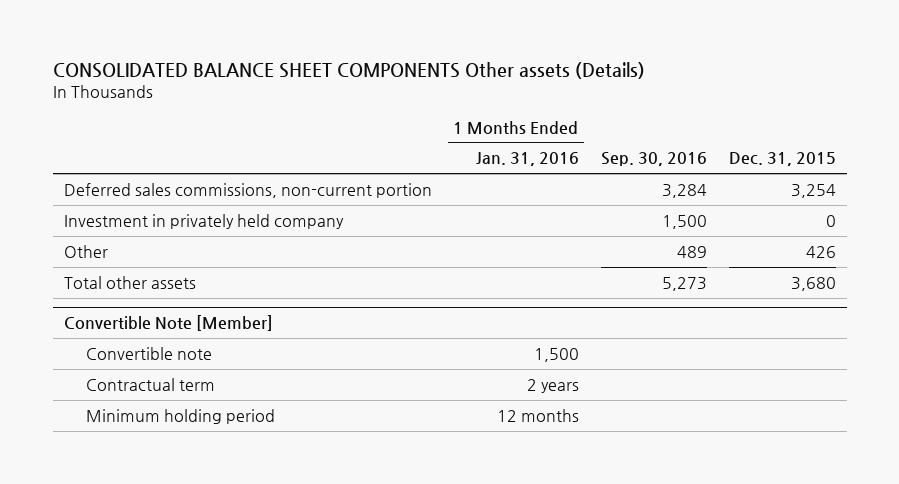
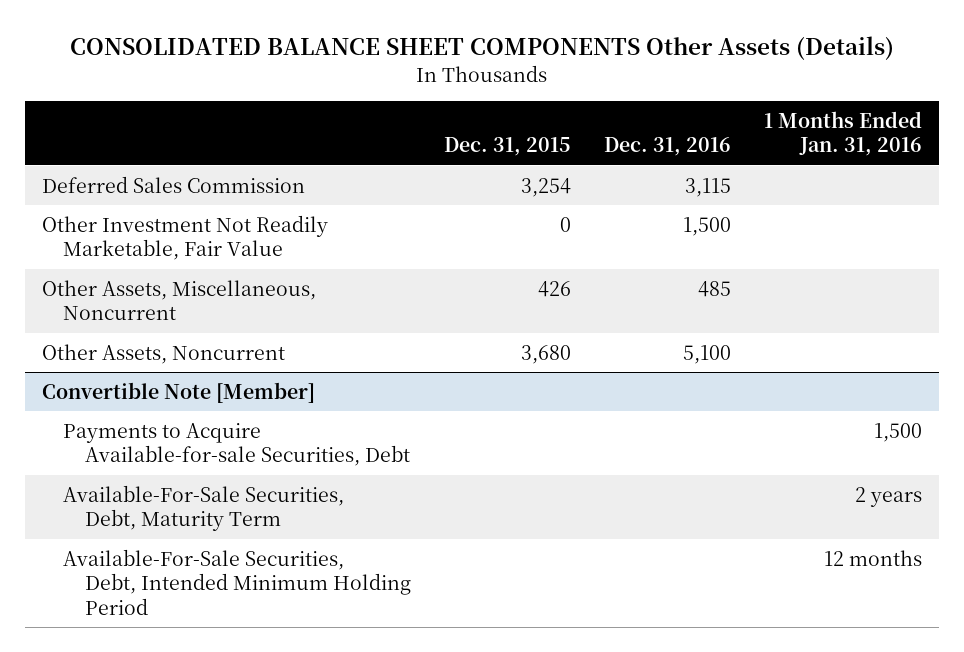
[52,62,645,80] CONSOLIDATED BALANCE SHEET COMPONENTS Other assets (Details) -> [69,36,894,61] CONSOLIDATED BALANCE SHEET COMPONENTS Other Assets (Details)
[600,152,707,167] Sep. 30, 2016 -> none
none -> [604,137,732,157] Dec. 31, 2016
[63,182,432,198] Deferred sales commissions, non-current portion -> [41,175,305,193] Deferred Sales Commission
[63,213,344,229] Investment in privately held company -> [41,214,328,261] Other Investment Not Readily Marketable, Fair Value
[63,244,108,258] Other -> [41,279,316,321] Other Assets, Miscellaneous, Noncurrent
[63,275,196,289] Total other assets -> [41,343,285,364] Other Assets, Noncurrent
[86,346,213,360] Convertible note -> [63,422,410,467] Payments to Acquire Available-for-sale Securities, Debt
[86,377,216,391] Contractual term -> [63,484,345,532] Available-For-Sale Securities, Debt, Maturity Term
[86,408,276,424] Minimum holding period -> [63,548,411,615] Available-For-Sale Securities, Debt, Intended Minimum Holding Period

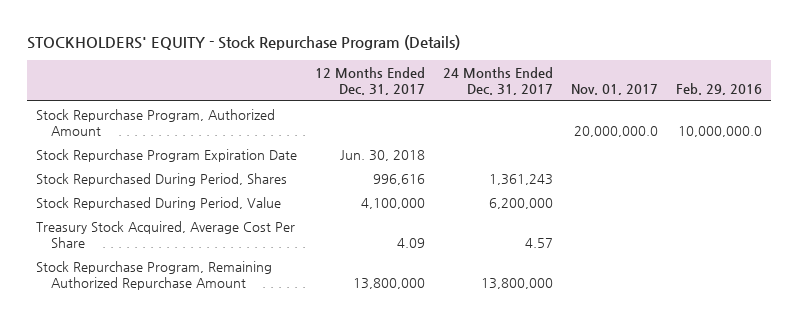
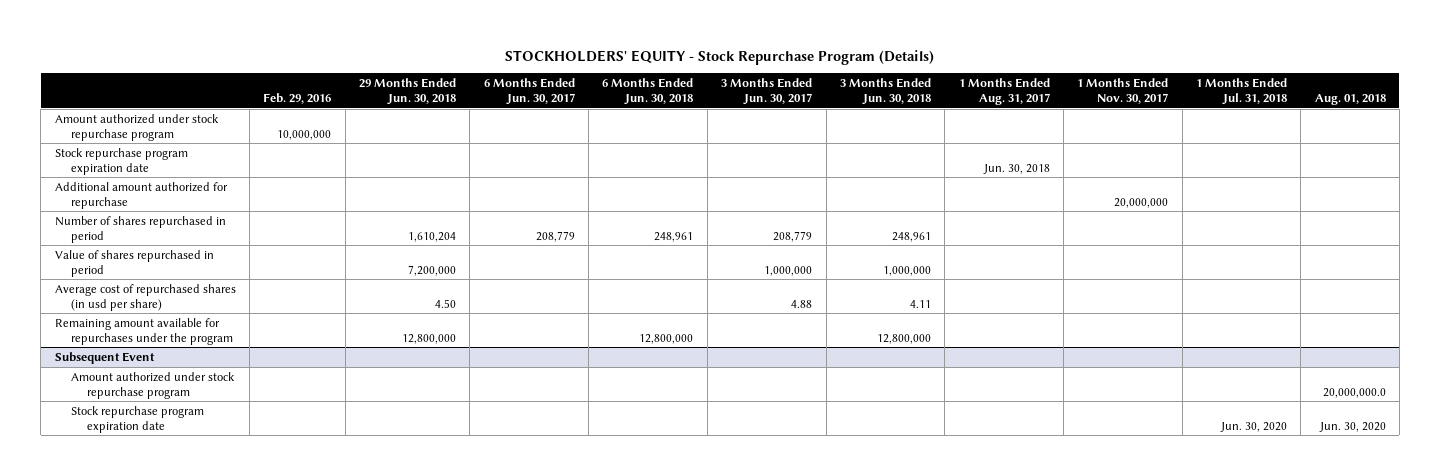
[314,66,425,95] 12 Months Ended Dec. 31, 2017 -> none
[442,66,553,95] 24 Months Ended Dec. 31, 2017 -> none
[570,83,658,95] Nov. 01, 2017 -> none
none -> [359,77,457,105] 29 Months Ended Jun. 30, 2018
none -> [483,77,575,105] 6 Months Ended Jun. 30, 2017
none -> [602,77,694,105] 6 Months Ended Jun. 30, 2018
none -> [721,77,813,105] 3 Months Ended Jun. 30, 2017
none -> [839,77,931,105] 3 Months Ended Jun. 30, 2018
none -> [958,77,1050,105] 1 Months Ended Aug. 31, 2017
none -> [1077,77,1169,104] 1 Months Ended Nov. 30, 2017
none -> [1195,77,1287,105] 1 Months Ended Jul. 31, 2018
none -> [1314,93,1386,105] Aug. 01, 2018
[35,108,275,136] Stock Repurchase Program, Authorized Amount -> [54,113,219,141] Amount authorized under stock repurchase program
[678,125,763,137] 10,000,000.0 -> [277,129,332,140] 10,000,000
[35,148,297,162] Stock Repurchase Program Expiration Date -> [54,147,188,175] Stock repurchase program expiration date
none -> [54,181,228,209] Additional amount authorized for repurchase
[35,172,287,186] Stock Repurchased During Period, Shares -> [54,215,226,243] Number of shares repurchased in period
[35,196,281,210] Stock Repurchased During Period, Value -> [54,249,214,277] Value of shares repurchased in period
[35,220,295,248] Treasury Stock Acquired, Average Cost Per Share -> [54,283,236,311] Average cost of repurchased shares (in usd per share)
[35,260,272,290] Stock Repurchase Program, Remaining Authorized Repurchase Amount -> [54,317,234,345] Remaining amount available for repurchases under the program
none -> [54,351,155,364] Subsequent Event
none -> [71,371,236,399] Amount authorized under stock repurchase program
none -> [71,405,205,433] Stock repurchase program expiration date

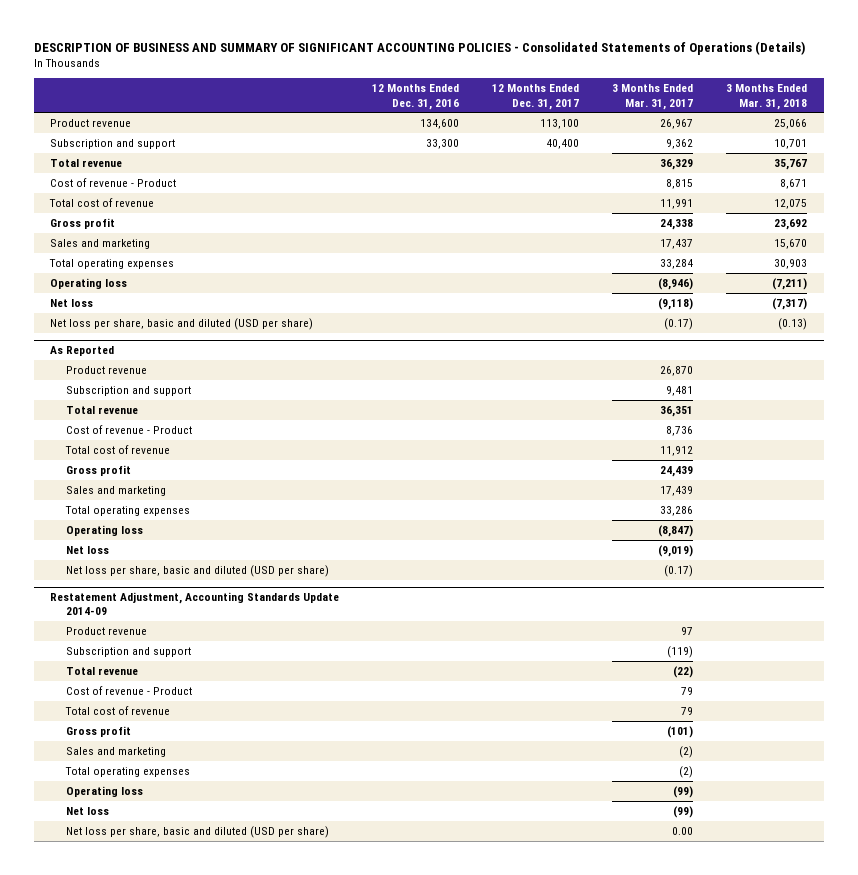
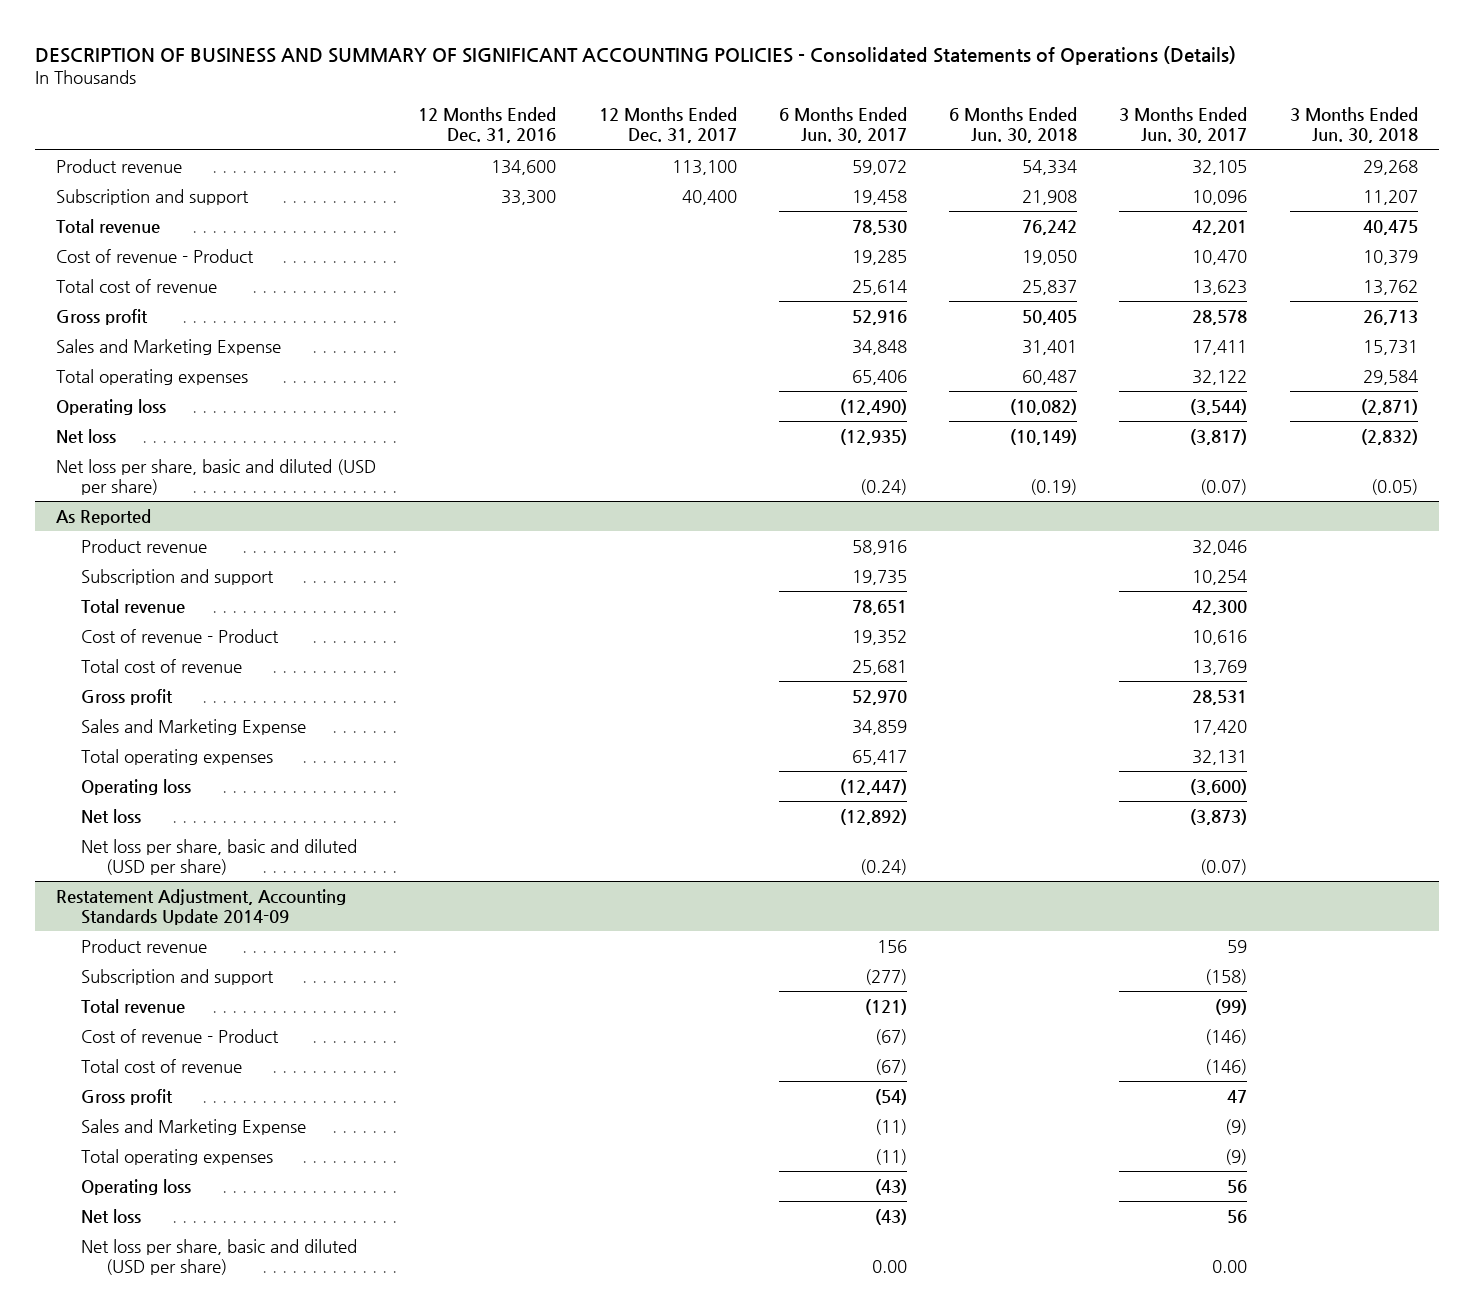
[612,84,694,110] 3 Months Ended Mar. 31, 2017 -> none
[726,84,808,110] 3 Months Ended Mar. 31, 2018 -> none
none -> [778,107,907,144] 6 Months Ended Jun. 30, 2017
none -> [949,107,1078,144] 6 Months Ended Jun. 30, 2018
none -> [1119,107,1248,144] 3 Months Ended Jun. 30, 2017
none -> [1289,107,1418,144] 3 Months Ended Jun. 30, 2018
[50,238,151,249] Sales and marketing -> [56,338,282,355] Sales and Marketing Expense
[66,485,167,496] Sales and marketing -> [81,718,307,735] Sales and Marketing Expense
[66,746,167,757] Sales and marketing -> [81,1118,307,1135] Sales and Marketing Expense

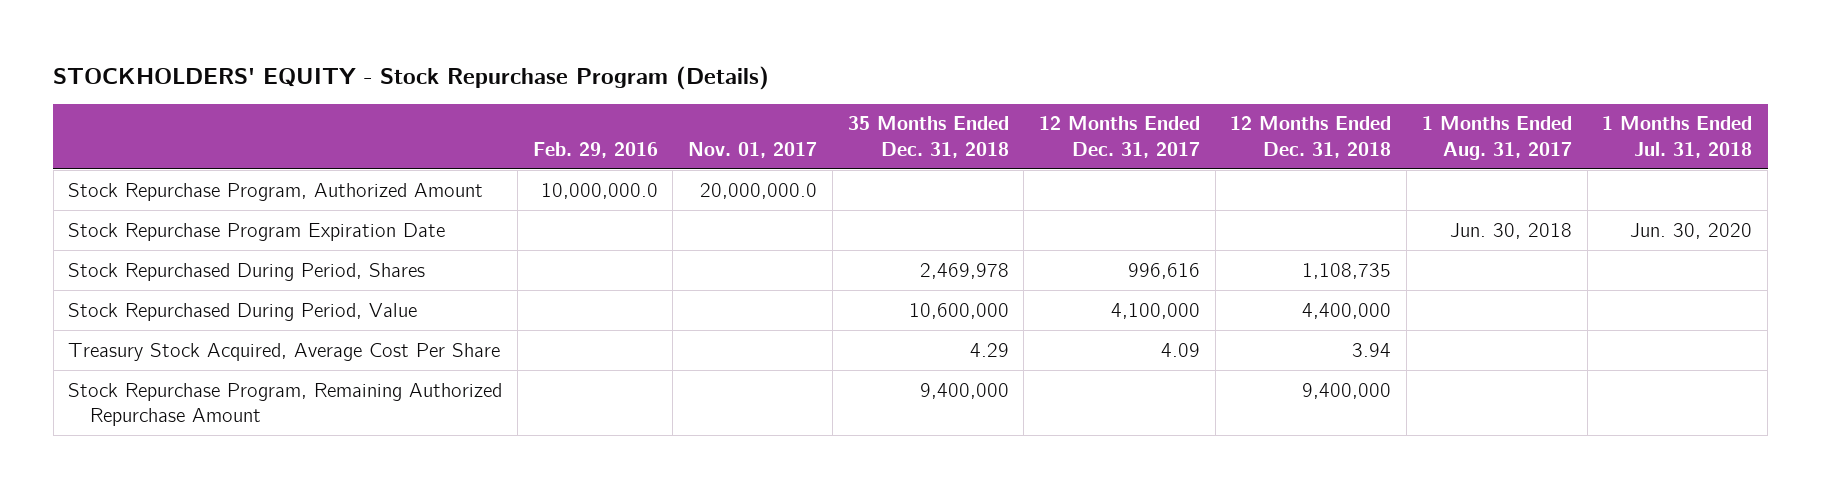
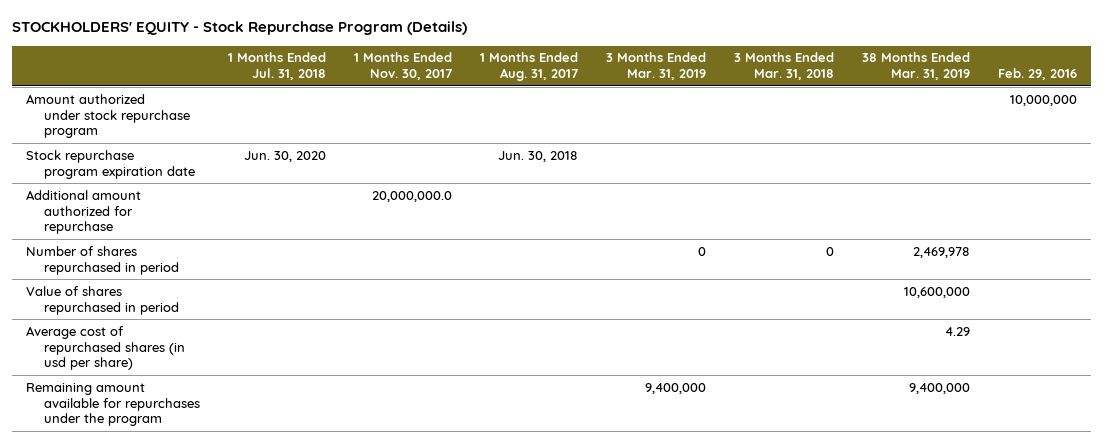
[688,141,818,158] Nov. 01, 2017 -> none
[847,116,1009,158] 35 Months Ended Dec. 31, 2018 -> none
[1038,116,1200,158] 12 Months Ended Dec. 31, 2017 -> none
[1230,116,1392,158] 12 Months Ended Dec. 31, 2018 -> none
none -> [354,52,453,81] 1 Months Ended Nov. 30, 2017
none -> [605,52,706,81] 3 Months Ended Mar. 31, 2019
none -> [733,52,834,81] 3 Months Ended Mar. 31, 2018
none -> [861,52,970,81] 38 Months Ended Mar. 31, 2019
[68,182,484,201] Stock Repurchase Program, Authorized Amount -> [25,93,191,139] Amount authorized under stock repurchase program
[540,182,658,199] 10,000,000.0 -> [1009,94,1077,106] 10,000,000
[68,222,446,241] Stock Repurchase Program Expiration Date -> [25,149,196,179] Stock repurchase program expiration date
none -> [25,189,141,235] Additional amount authorized for repurchase
[68,262,426,281] Stock Repurchased During Period, Shares -> [25,245,180,275] Number of shares repurchased in period
[68,302,418,321] Stock Repurchased During Period, Value -> [25,285,180,315] Value of shares repurchased in period
[68,342,501,361] Treasury Stock Acquired, Average Cost Per Share -> [25,325,186,371] Average cost of repurchased shares (in usd per share)
[68,382,503,427] Stock Repurchase Program, Remaining Authorized Repurchase Amount -> [25,382,201,427] Remaining amount available for repurchases under the program

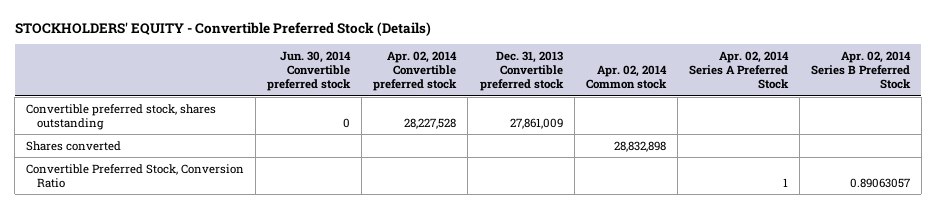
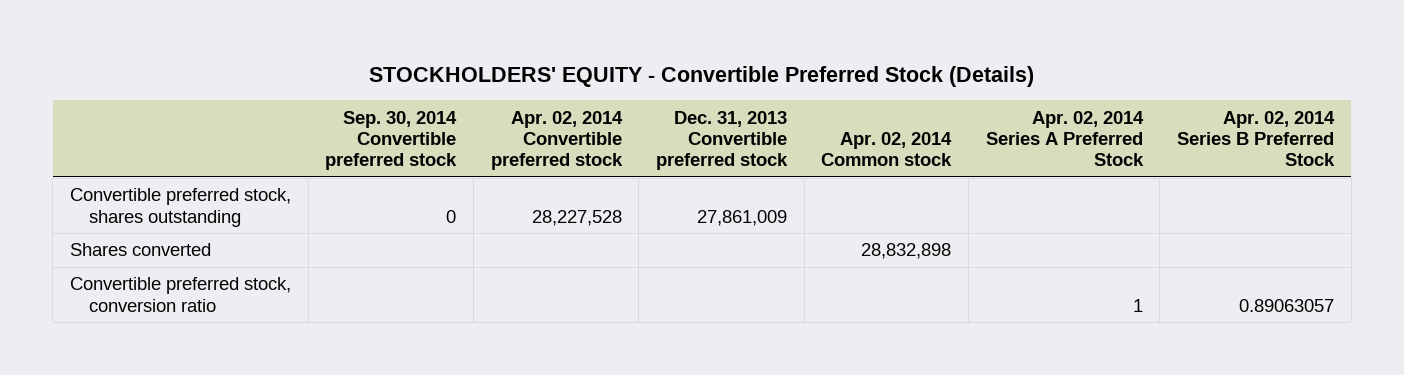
[267,51,352,92] Jun. 30, 2014 Convertible preferred stock -> none
none -> [325,110,458,171] Sep. 30, 2014 Convertible preferred stock
[26,163,245,188] Convertible Preferred Stock, Conversion Ratio -> [69,277,291,312] Convertible preferred stock, conversion ratio

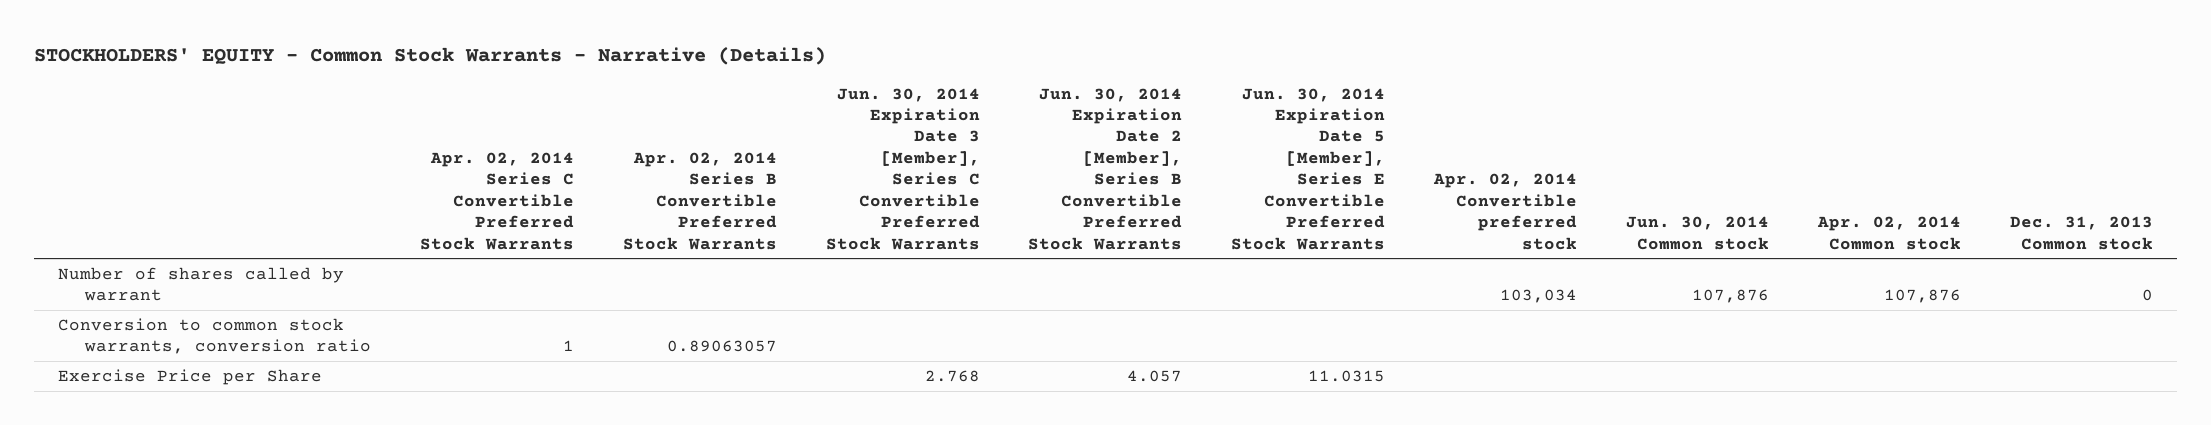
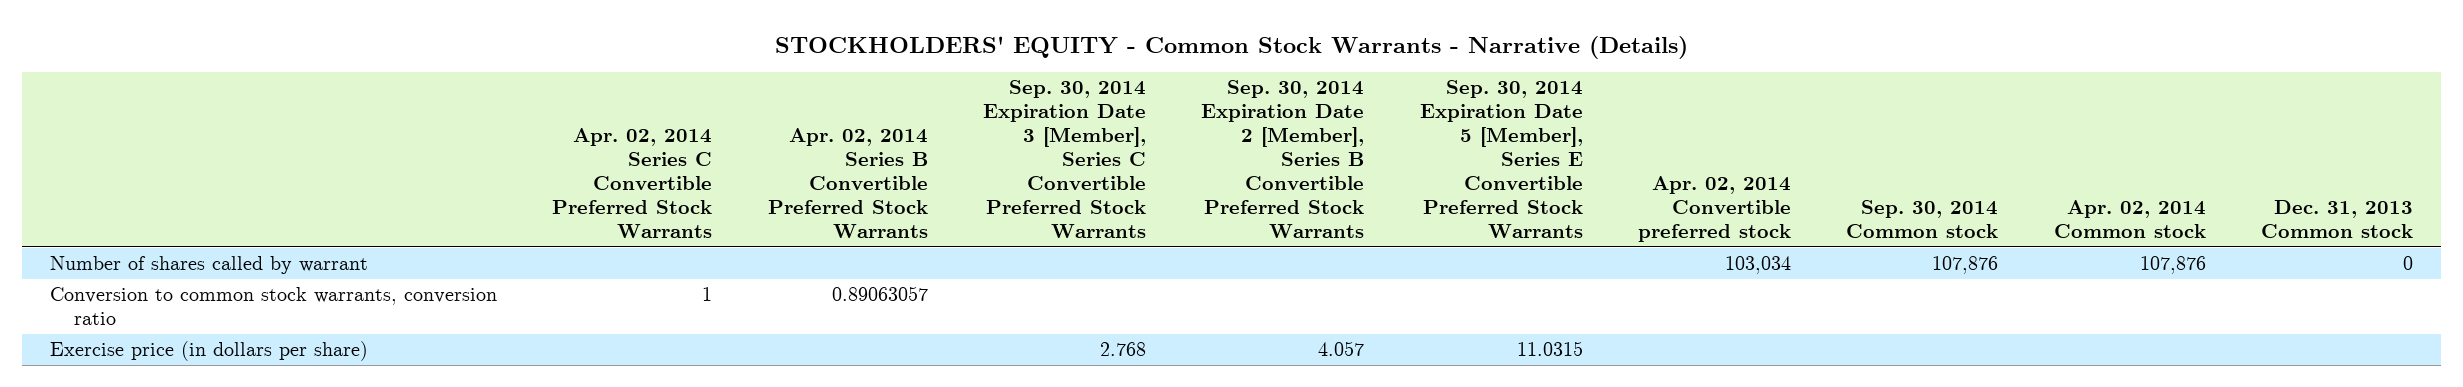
[825,87,980,250] Jun. 30, 2014 Expiration Date 3 [Member], Series C Convertible Preferred Stock Warrants -> none
[1028,87,1183,250] Jun. 30, 2014 Expiration Date 2 [Member], Series B Convertible Preferred Stock Warrants -> none
[1231,87,1386,250] Jun. 30, 2014 Expiration Date 5 [Member], Series E Convertible Preferred Stock Warrants -> none
[1626,216,1770,250] Jun. 30, 2014 Common stock -> none
none -> [983,80,1147,238] Sep. 30, 2014 Expiration Date 3 [Member], Series C Convertible Preferred Stock Warrants
none -> [1201,80,1365,238] Sep. 30, 2014 Expiration Date 2 [Member], Series B Convertible Preferred Stock Warrants
none -> [1419,80,1583,238] Sep. 30, 2014 Expiration Date 5 [Member], Series E Convertible Preferred Stock Warrants
none -> [1846,199,1999,238] Sep. 30, 2014 Common stock
[57,369,322,386] Exercise Price per Share -> [50,341,369,362] Exercise price (in dollars per share)

